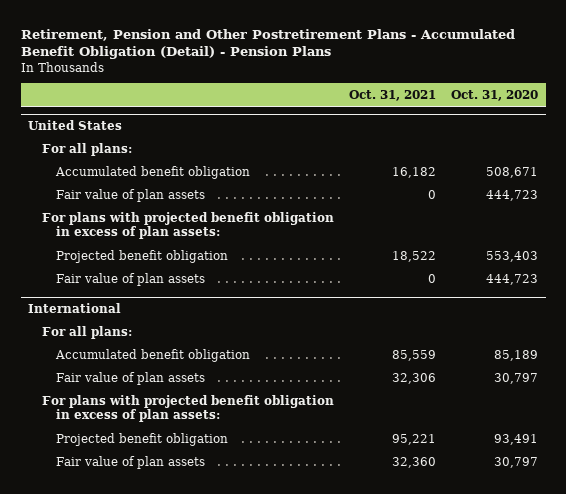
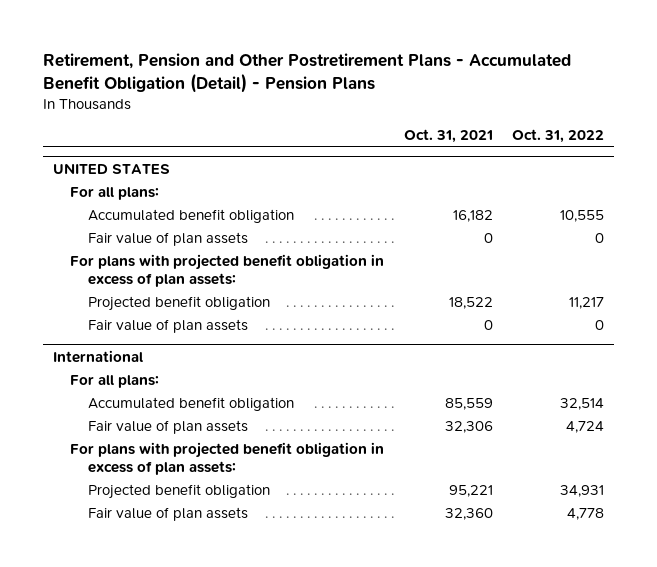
[451,90,539,102] Oct. 31, 2020 -> none
none -> [512,129,605,144] Oct. 31, 2022
[28,120,123,131] United States -> [52,163,170,174] UNITED STATES

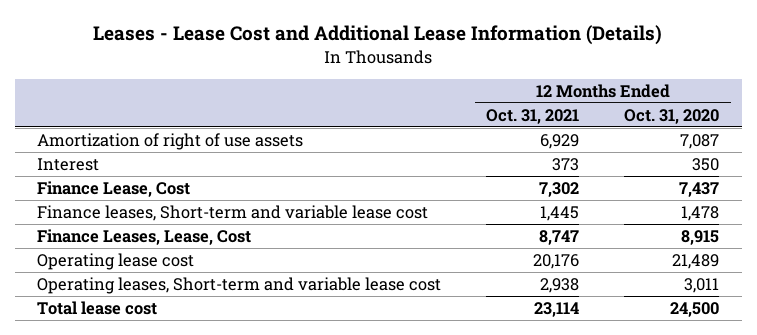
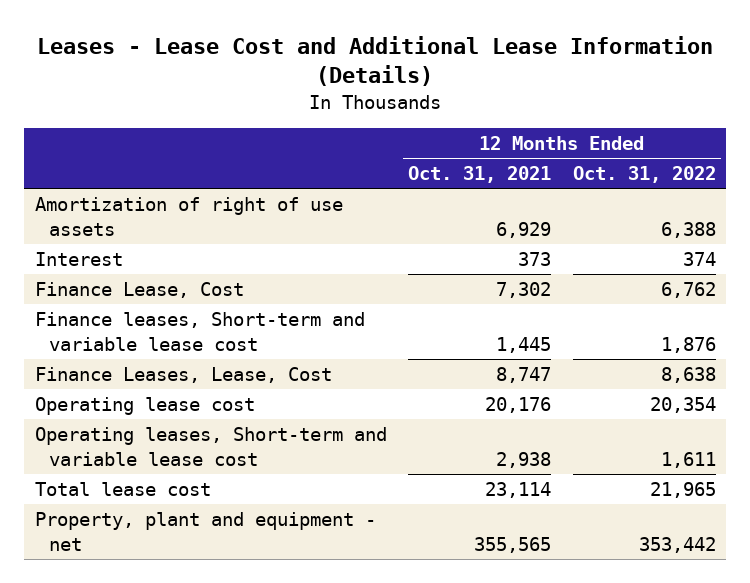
[624,108,720,124] Oct. 31, 2020 -> none
none -> [572,166,716,184] Oct. 31, 2022
none -> [34,511,376,551] Property, plant and equipment - net

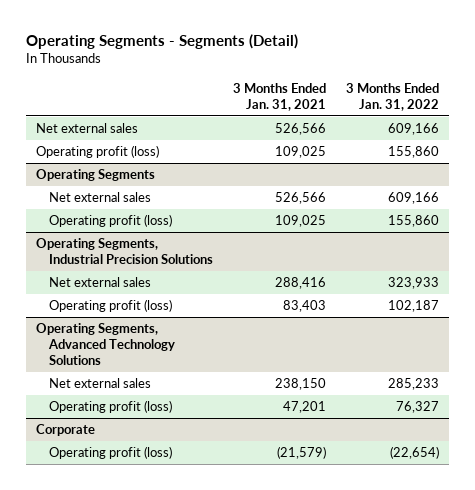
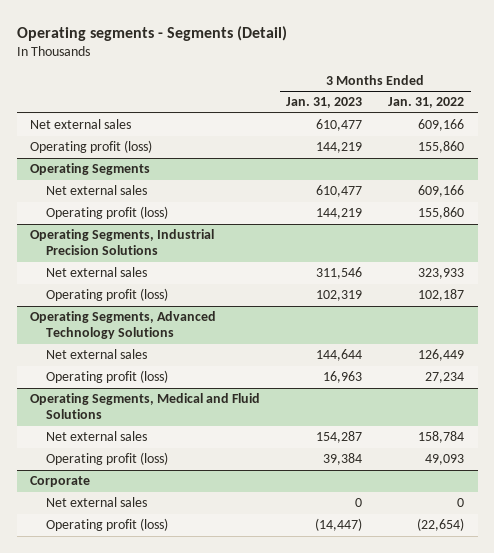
[25,33,298,49] Operating Segments - Segments (Detail) -> [16,25,287,41] Operating segments - Segments (Detail)
[233,82,327,111] 3 Months Ended Jan. 31, 2021 -> none
none -> [286,97,363,109] Jan. 31, 2023
[388,378,440,391] 285,233 -> [418,349,465,362] 126,449
[396,401,440,414] 76,327 -> [425,372,465,384] 27,234
none -> [29,393,260,420] Operating Segments, Medical and Fluid Solutions
none -> [46,431,148,442] Net external sales
none -> [46,452,169,466] Operating profit (loss)
none -> [46,497,148,508] Net external sales

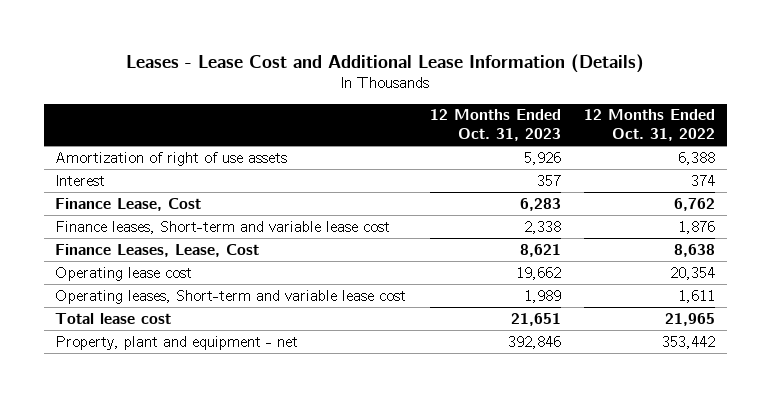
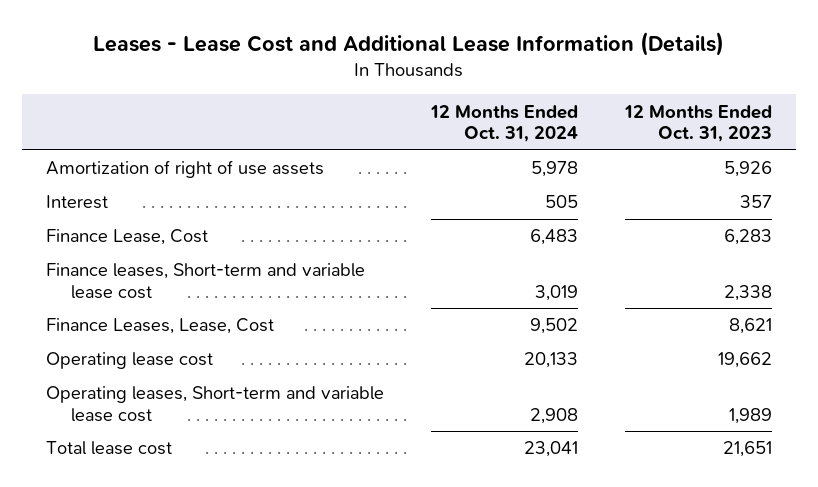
[583,109,715,141] 12 Months Ended Oct. 31, 2022 -> none
none -> [429,104,578,143] 12 Months Ended Oct. 31, 2024
[55,335,299,350] Property, plant and equipment - net -> none

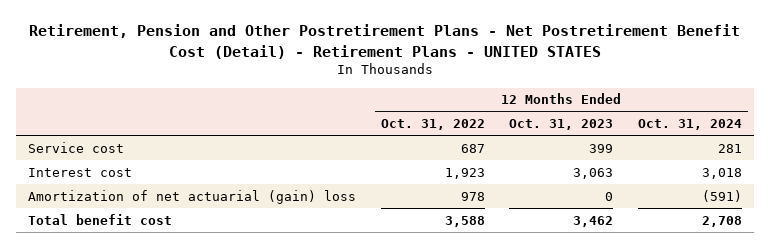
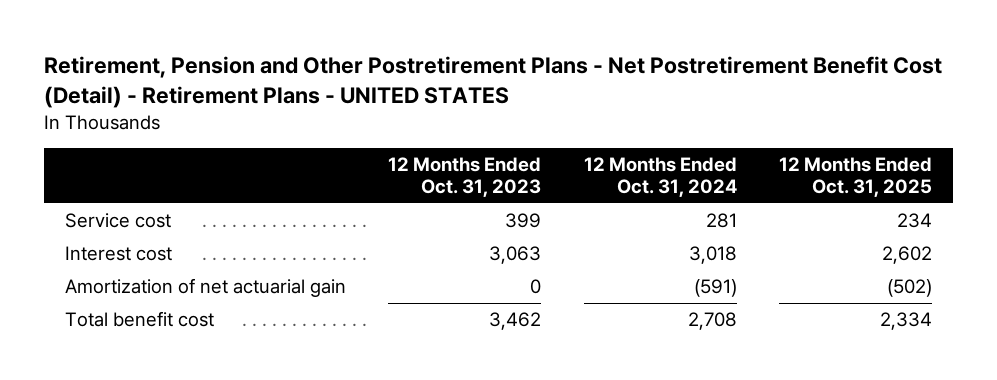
[380,118,485,130] Oct. 31, 2022 -> none
none -> [778,156,932,197] 12 Months Ended Oct. 31, 2025
[28,189,357,204] Amortization of net actuarial (gain) loss -> [65,278,347,298] Amortization of net actuarial gain

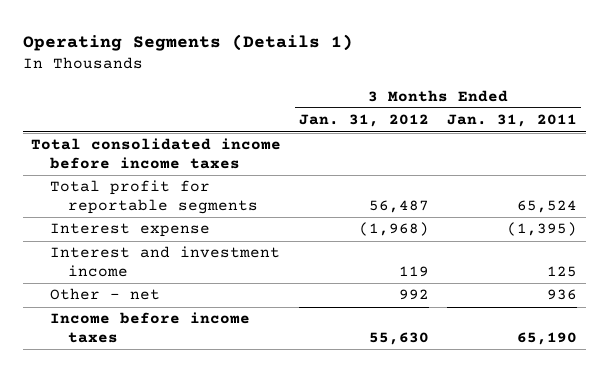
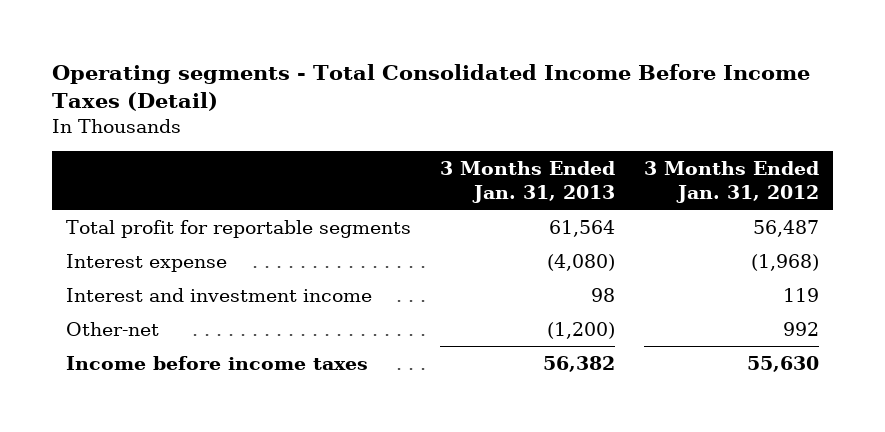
[22,34,353,52] Operating Segments (Details 1) -> [51,64,810,112] Operating segments - Total Consolidated Income Before Income Taxes (Detail)
[446,114,577,128] Jan. 31, 2011 -> none
none -> [439,161,615,203] 3 Months Ended Jan. 31, 2013
[31,138,282,169] Total consolidated income before income taxes -> none
[49,288,160,301] Other - net -> [66,321,160,336] Other-net

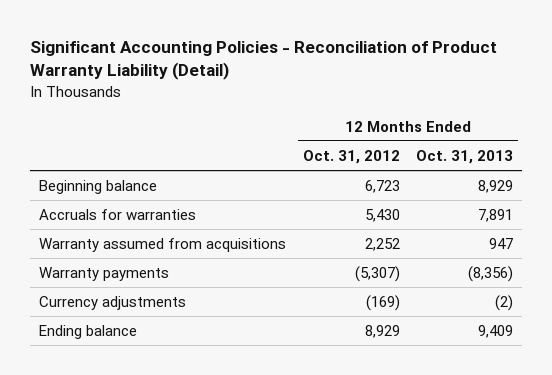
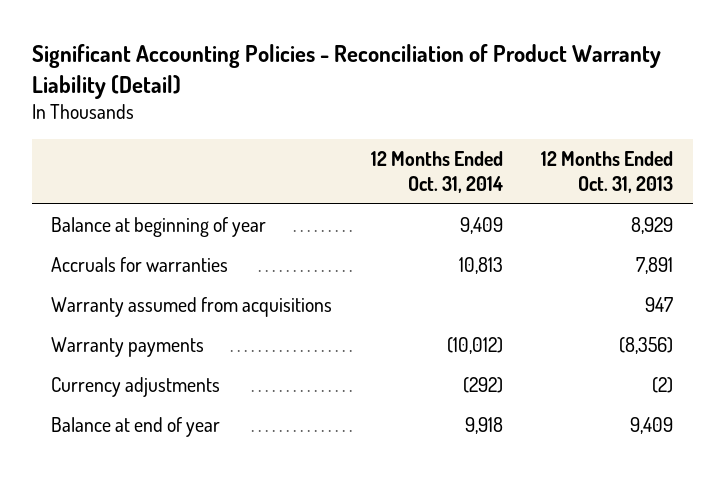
[302,149,400,164] Oct. 31, 2012 -> none
none -> [370,151,503,193] 12 Months Ended Oct. 31, 2014
[38,180,157,195] Beginning balance -> [51,217,267,238] Balance at beginning of year
[38,325,137,340] Ending balance -> [51,417,221,438] Balance at end of year

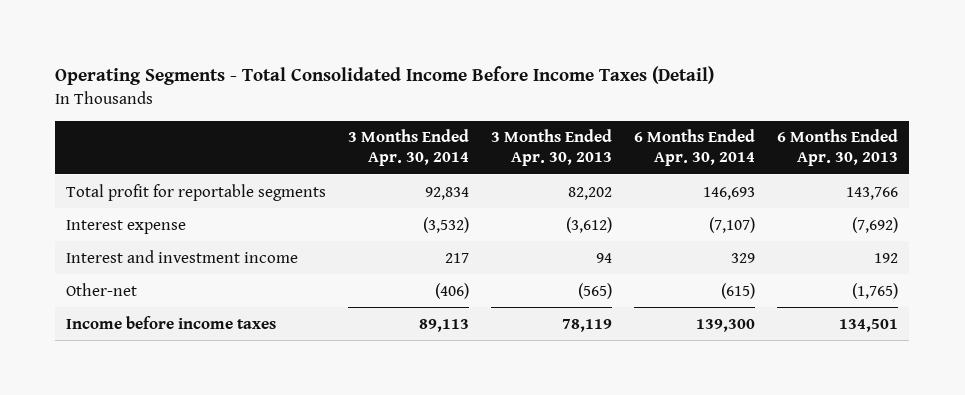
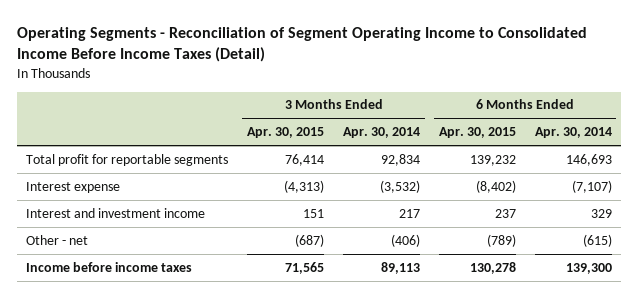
[55,66,715,86] Operating Segments - Total Consolidated Income Before Income Taxes (Detail) -> [16,27,587,63] Operating Segments - Reconciliation of Segment Operating Income to Consolidated Income Before Income Taxes (Detail)
[491,129,613,167] 3 Months Ended Apr. 30, 2013 -> none
[777,129,899,167] 6 Months Ended Apr. 30, 2013 -> none
none -> [247,127,325,139] Apr. 30, 2015
none -> [438,127,516,139] Apr. 30, 2015
[66,282,138,296] Other-net -> [26,234,89,245] Other - net

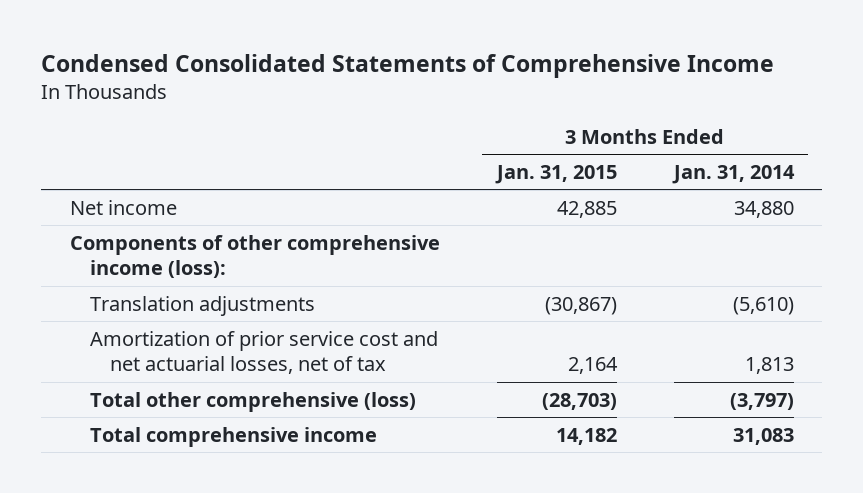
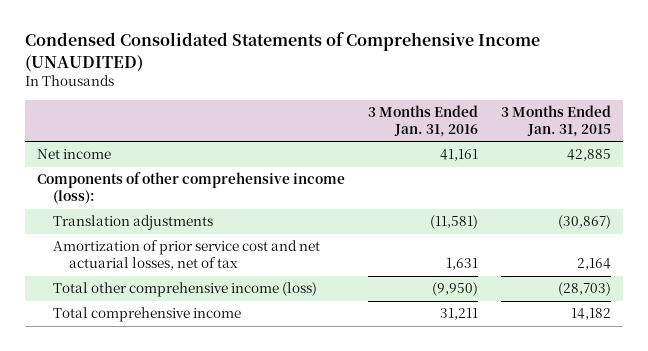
[41,54,775,79] Condensed Consolidated Statements of Comprehensive Income -> [24,32,540,72] Condensed Consolidated Statements of Comprehensive Income (UNAUDITED)
[671,164,795,184] Jan. 31, 2014 -> none
none -> [367,105,478,138] 3 Months Ended Jan. 31, 2016
[90,391,417,412] Total other comprehensive (loss) -> [52,282,317,298] Total other comprehensive income (loss)

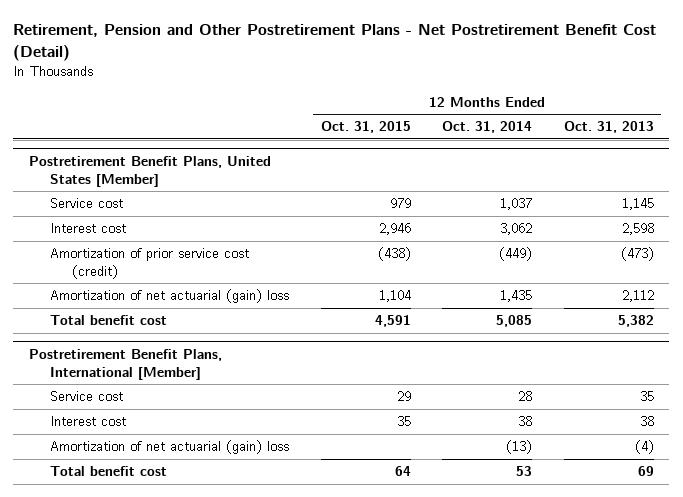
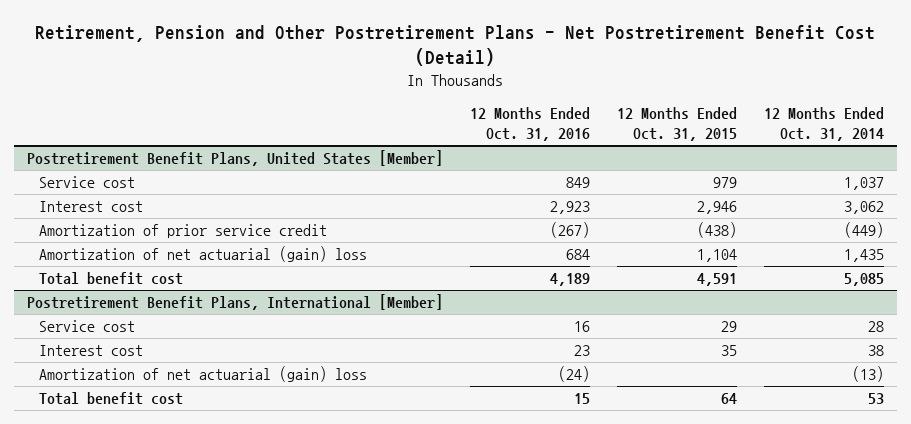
[563,121,654,134] Oct. 31, 2013 -> none
none -> [470,107,591,142] 12 Months Ended Oct. 31, 2016
[50,248,250,279] Amortization of prior service cost (credit) -> [38,224,327,239] Amortization of prior service credit

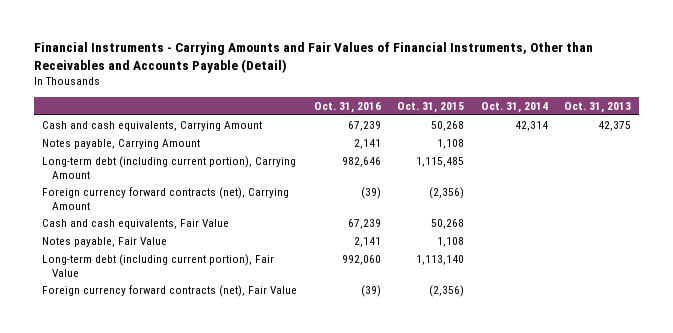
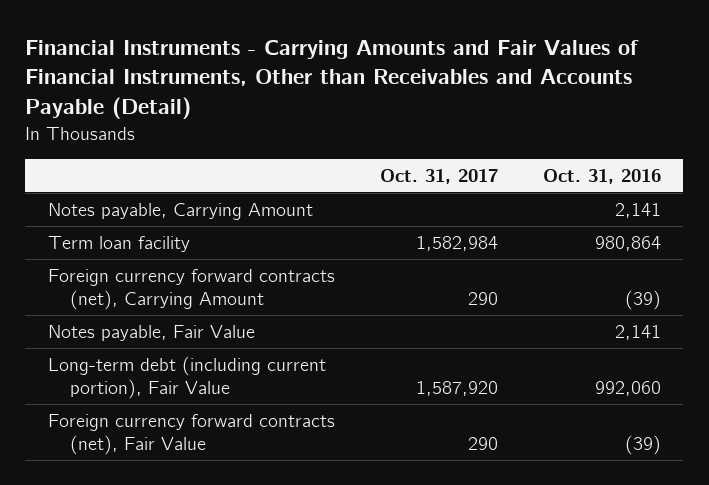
[397,101,465,113] Oct. 31, 2015 -> none
[480,101,548,113] Oct. 31, 2014 -> none
[563,101,631,113] Oct. 31, 2013 -> none
none -> [379,168,498,184] Oct. 31, 2017
[42,120,263,131] Cash and cash equivalents, Carrying Amount -> none
[42,155,297,179] Long-term debt (including current portion), Carrying Amount -> none
none -> [47,236,190,253] Term loan facility
[42,218,230,229] Cash and cash equivalents, Fair Value -> none

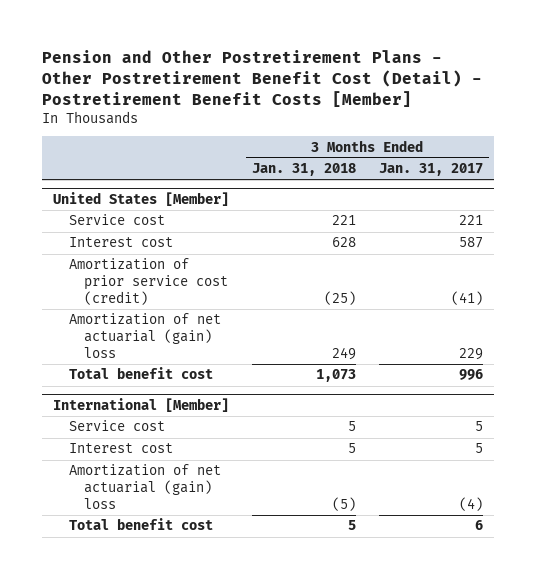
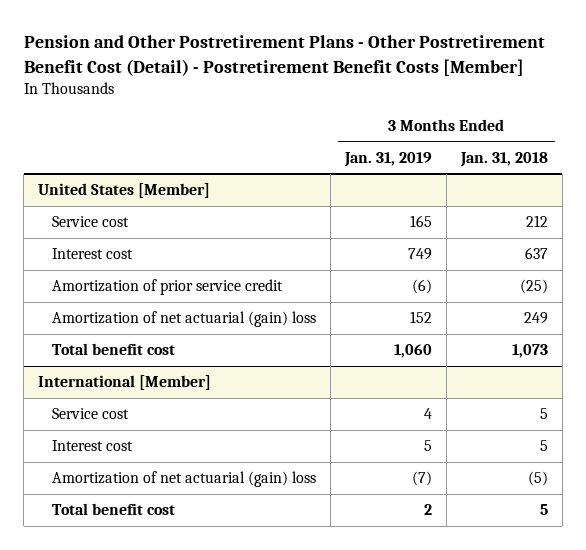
[378,163,483,177] Jan. 31, 2017 -> none
none -> [343,151,432,167] Jan. 31, 2019
[332,215,357,226] 221 -> [525,215,548,228] 212
[332,237,357,248] 628 -> [524,247,548,260] 637
[68,258,229,306] Amortization of prior service cost (credit) -> [51,279,283,296] Amortization of prior service credit

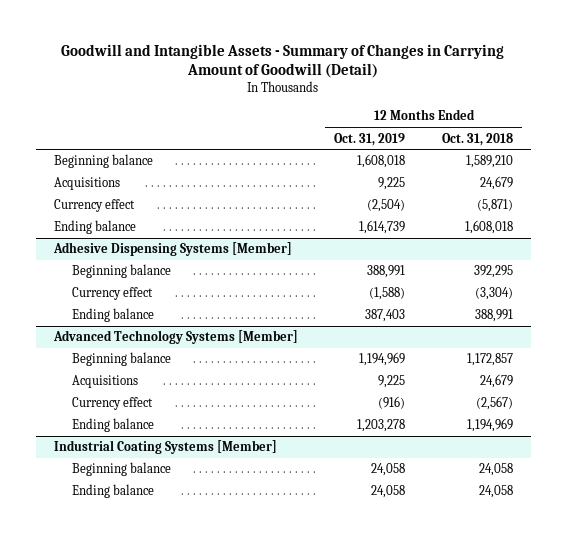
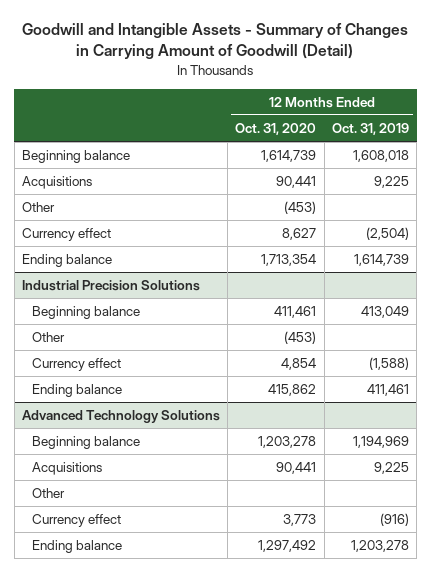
[441,132,513,146] Oct. 31, 2018 -> none
none -> [235,123,317,136] Oct. 31, 2020
none -> [21,202,55,213] Other
[53,242,293,257] Adhesive Dispensing Systems [Member] -> [21,280,200,292] Industrial Precision Solutions
[367,265,406,279] 388,991 -> [360,306,409,319] 413,049
none -> [32,332,66,343] Other
[365,309,406,323] 387,403 -> [366,384,409,397] 411,461
[53,330,299,345] Advanced Technology Systems [Member] -> [21,410,220,424] Advanced Technology Solutions
none -> [32,488,66,499] Other
[54,440,278,455] Industrial Coating Systems [Member] -> none
[72,462,172,477] Beginning balance -> none
[72,484,155,499] Ending balance -> none

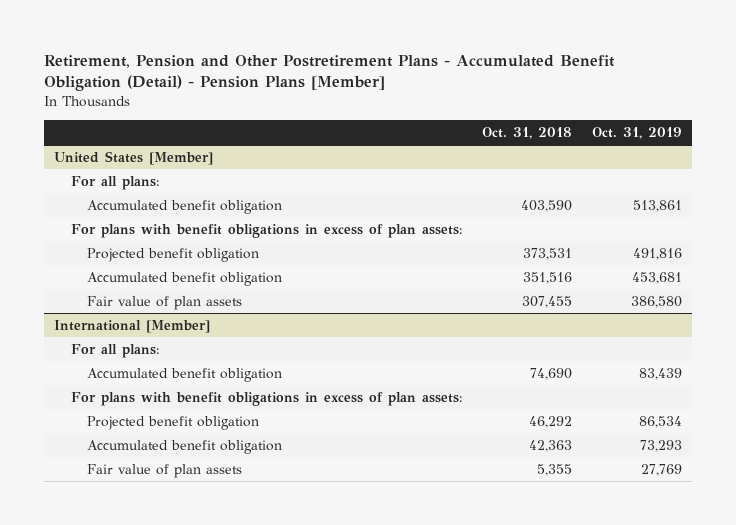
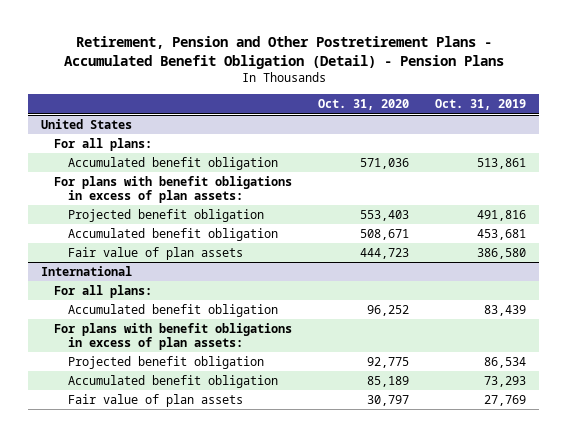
[43,54,615,92] Retirement, Pension and Other Postretirement Plans - Accumulated Benefit Obligation (Detail) - Pension Plans [Member] -> [63,36,504,70] Retirement, Pension and Other Postretirement Plans - Accumulated Benefit Obligation (Detail) - Pension Plans
[481,127,572,140] Oct. 31, 2018 -> none
none -> [318,99,410,111] Oct. 31, 2020
[54,151,214,166] United States [Member] -> [41,118,133,129] United States
[54,320,211,334] International [Member] -> [41,265,133,276] International

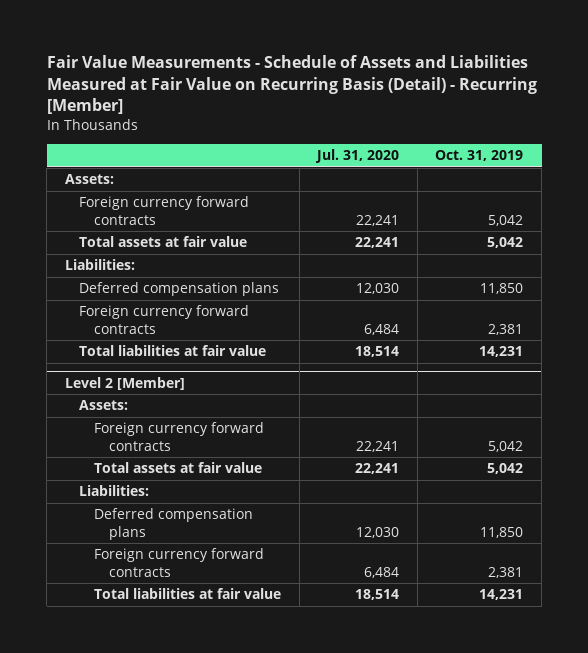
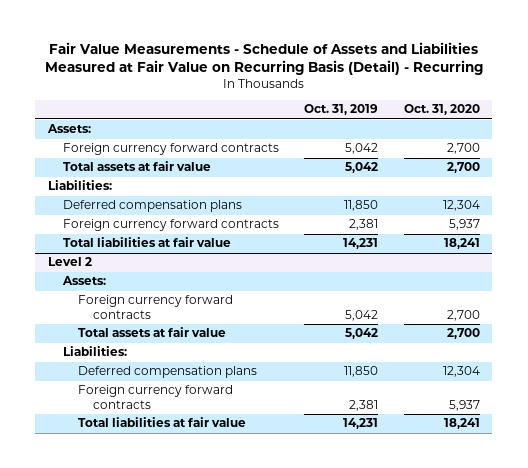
[46,55,537,115] Fair Value Measurements - Schedule of Assets and Liabilities Measured at Fair Value on Recurring Basis (Detail) - Recurring [Member] -> [44,41,483,76] Fair Value Measurements - Schedule of Assets and Liabilities Measured at Fair Value on Recurring Basis (Detail) - Recurring
[315,149,400,164] Jul. 31, 2020 -> none
none -> [403,104,480,116] Oct. 31, 2020
[64,377,185,391] Level 2 [Member] -> [47,257,92,267] Level 2

